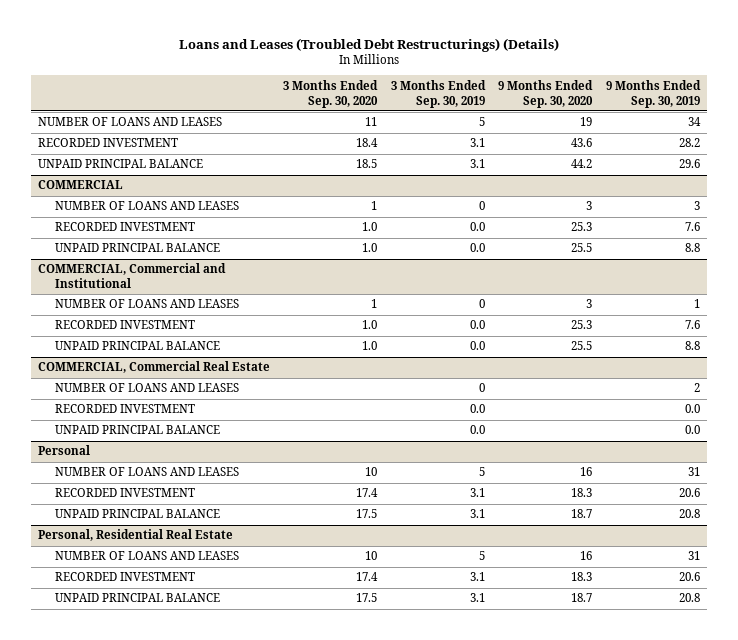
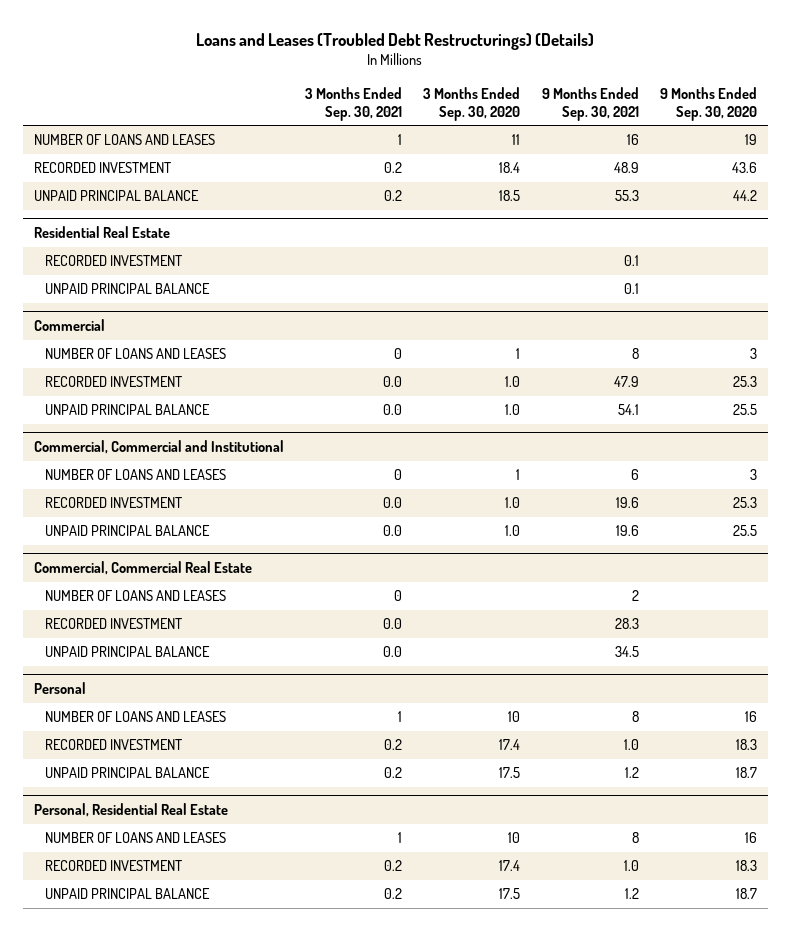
[390,79,486,108] 3 Months Ended Sep. 30, 2019 -> none
[606,79,702,108] 9 Months Ended Sep. 30, 2019 -> none
none -> [305,87,403,121] 3 Months Ended Sep. 30, 2021
none -> [541,87,639,121] 9 Months Ended Sep. 30, 2021
none -> [33,226,170,239] Residential Real Estate
none -> [45,255,183,267] RECORDED INVESTMENT
none -> [45,283,211,295] UNPAID PRINCIPAL BALANCE
[37,180,123,190] COMMERCIAL -> [33,319,105,332] Commercial
[37,263,226,289] COMMERCIAL, Commercial and Institutional -> [33,440,284,455] Commercial, Commercial and Institutional
[37,361,270,374] COMMERCIAL, Commercial Real Estate -> [33,561,252,576] Commercial, Commercial Real Estate

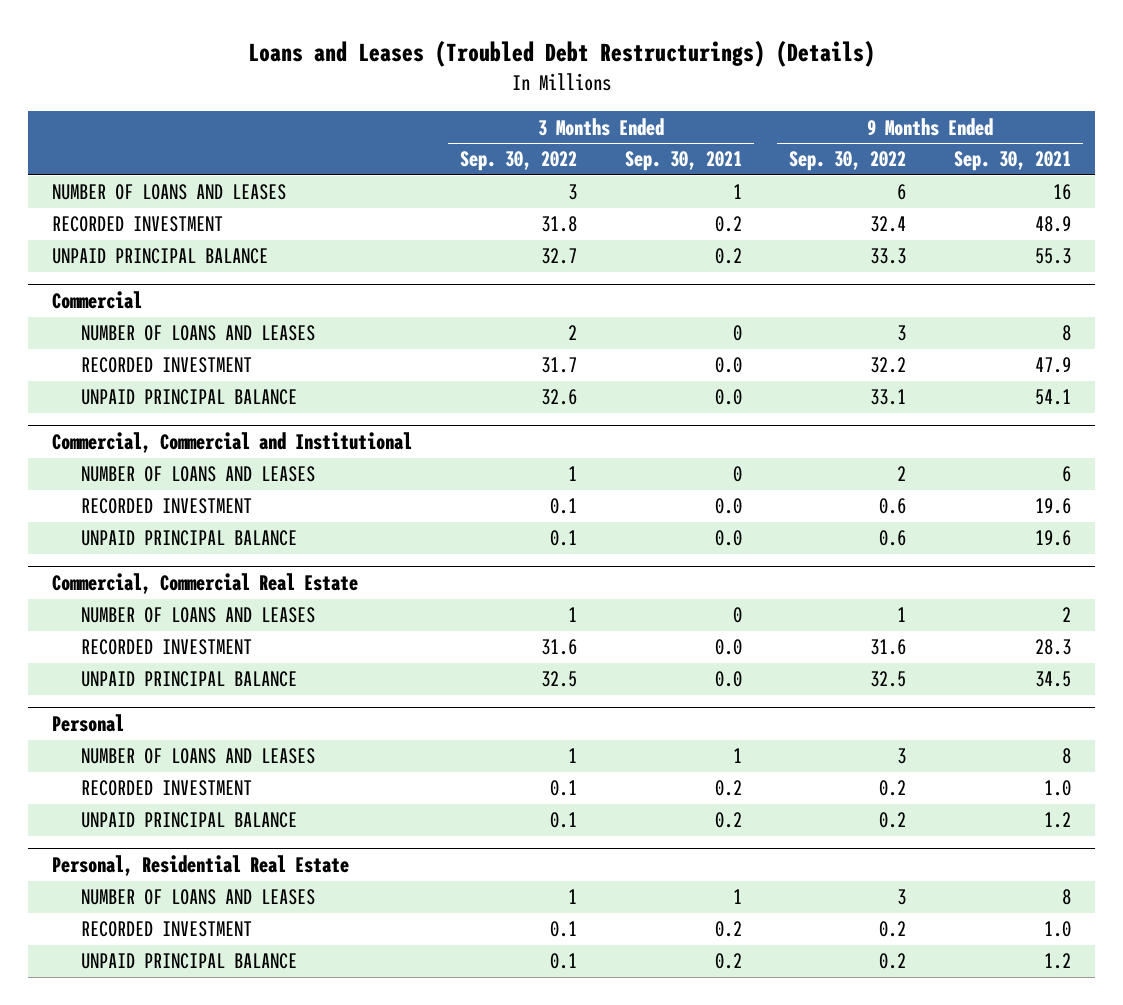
[423,87,521,121] 3 Months Ended Sep. 30, 2020 -> none
[660,87,758,121] 9 Months Ended Sep. 30, 2020 -> none
none -> [459,151,577,172] Sep. 30, 2022
none -> [789,151,907,172] Sep. 30, 2022
[33,226,170,239] Residential Real Estate -> none
[45,255,183,267] RECORDED INVESTMENT -> none
[45,283,211,295] UNPAID PRINCIPAL BALANCE -> none

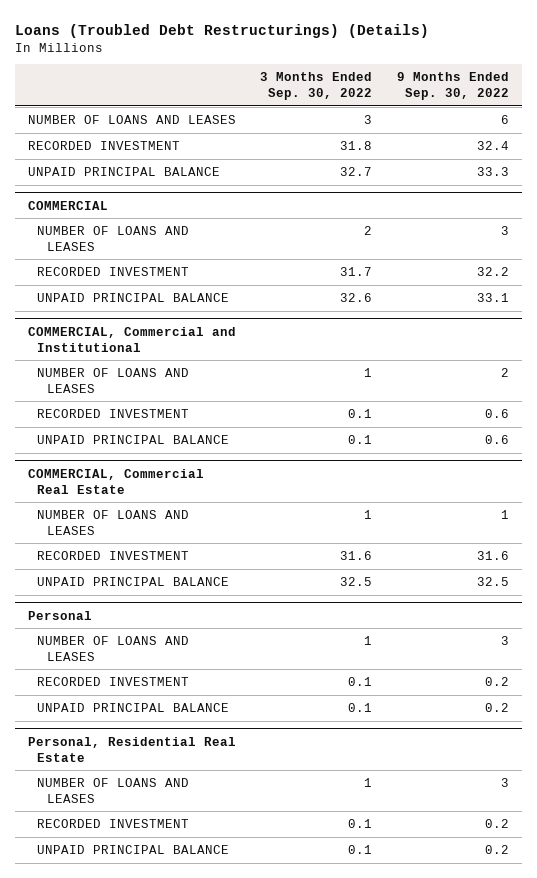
[247,40,875,68] Loans and Leases (Troubled Debt Restructurings) (Details) -> [15,23,430,38] Loans (Troubled Debt Restructurings) (Details)
[624,151,742,172] Sep. 30, 2021 -> none
[954,151,1072,172] Sep. 30, 2021 -> none
[52,291,143,310] Commercial -> [27,200,108,210] COMMERCIAL
[52,432,413,454] Commercial, Commercial and Institutional -> [27,326,236,352] COMMERCIAL, Commercial and Institutional
[52,573,359,595] Commercial, Commercial Real Estate -> [27,468,204,494] COMMERCIAL, Commercial Real Estate

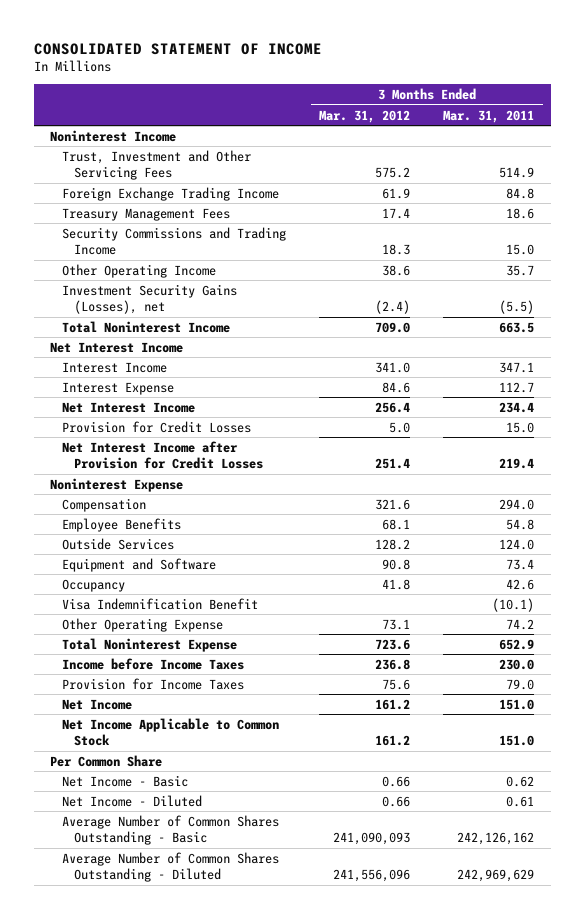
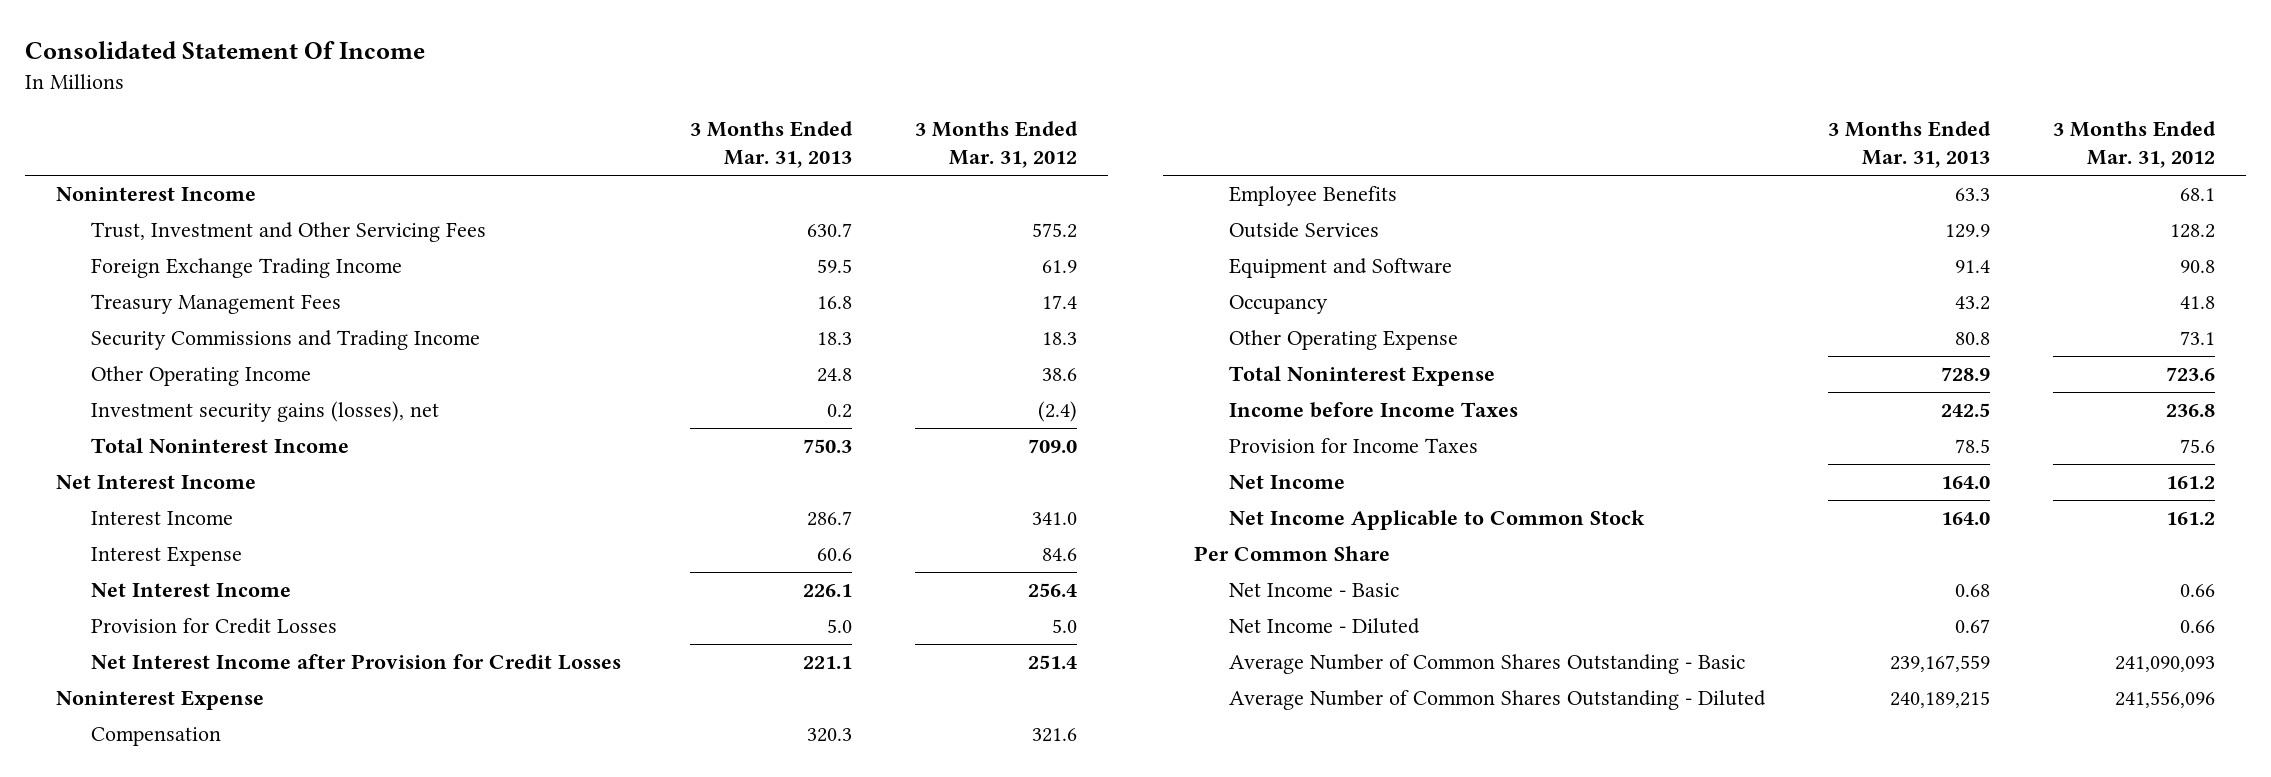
[33,42,322,55] CONSOLIDATED STATEMENT OF INCOME -> [24,40,425,59] Consolidated Statement Of Income
[443,109,535,123] Mar. 31, 2011 -> none
none -> [689,120,853,169] 3 Months Ended Mar. 31, 2013
[62,283,238,315] Investment Security Gains (Losses), net -> [91,401,440,423] Investment security gains (losses), net
[62,597,259,610] Visa Indemnification Benefit -> none

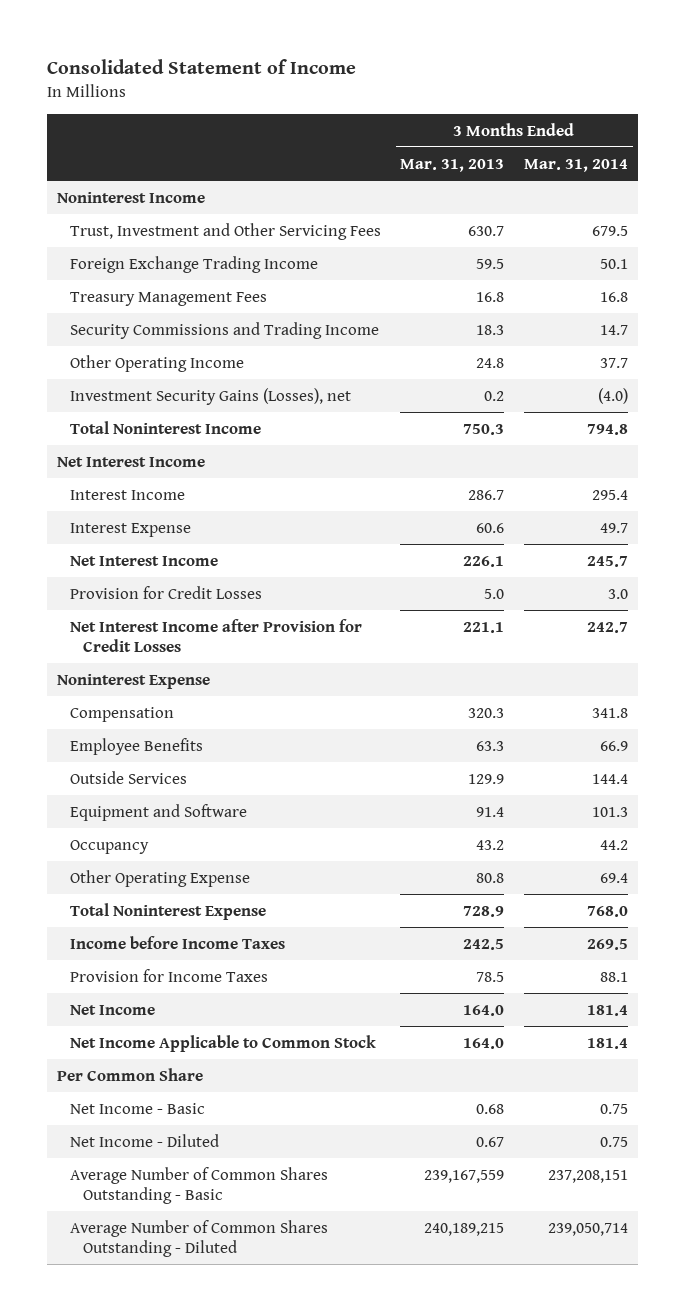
[24,40,425,59] Consolidated Statement Of Income -> [47,58,357,74] Consolidated Statement of Income
[914,120,1078,169] 3 Months Ended Mar. 31, 2012 -> none
none -> [523,158,628,172] Mar. 31, 2014
[91,401,440,423] Investment security gains (losses), net -> [69,387,351,405] Investment Security Gains (Losses), net

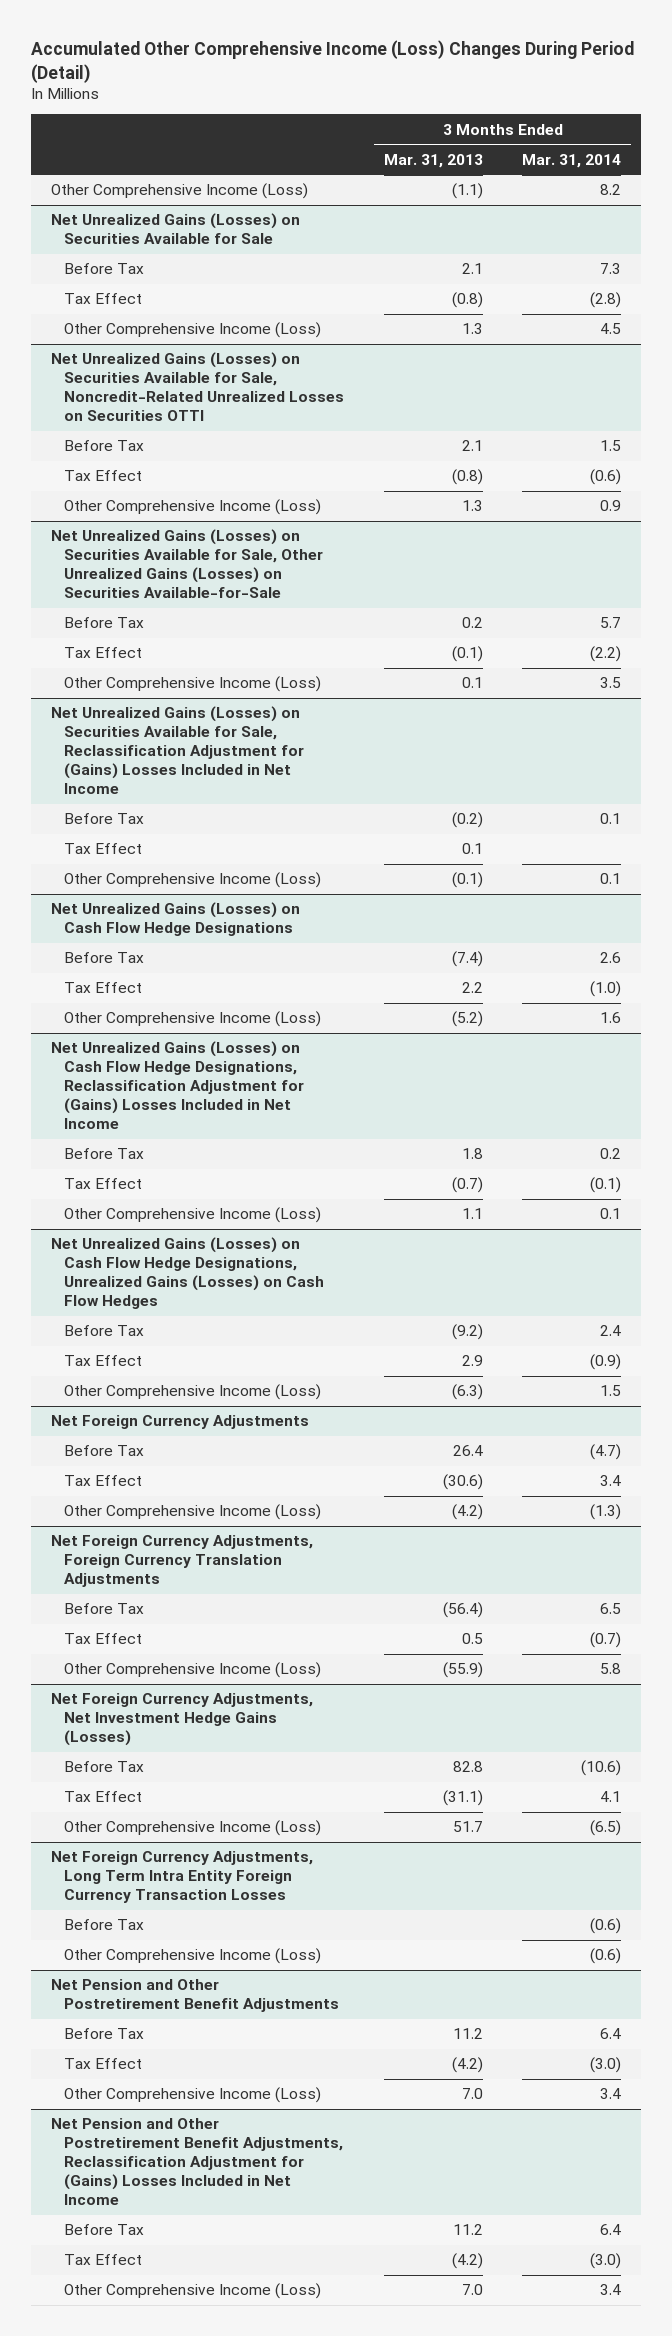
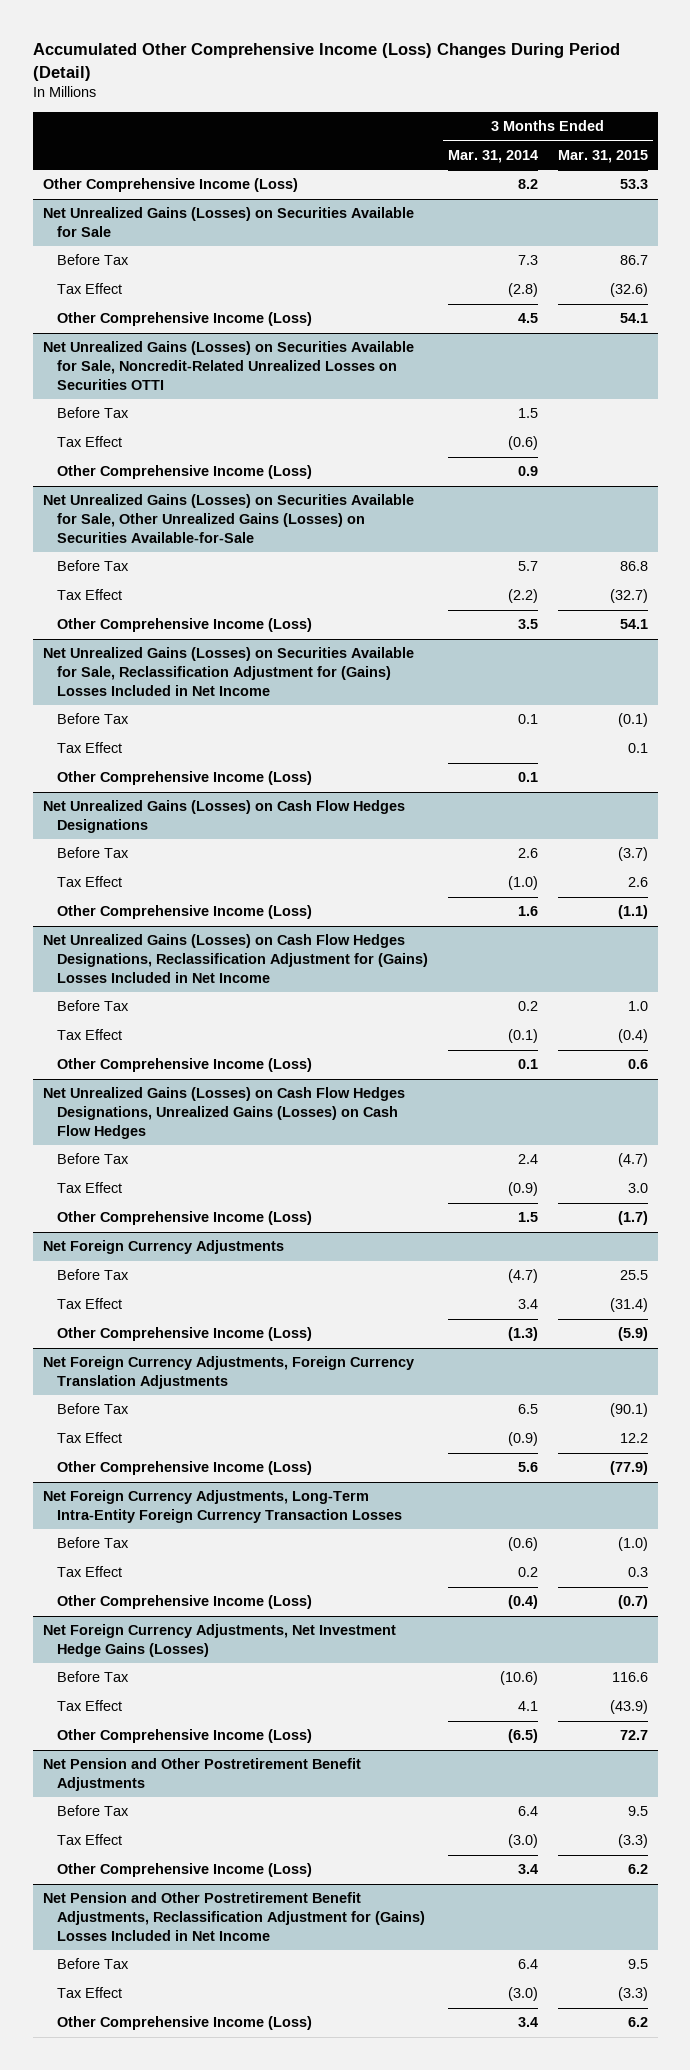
[383,153,483,168] Mar. 31, 2013 -> none
none -> [557,149,648,163] Mar. 31, 2015
[50,902,300,937] Net Unrealized Gains (Losses) on Cash Flow Hedge Designations -> [42,800,405,834] Net Unrealized Gains (Losses) on Cash Flow Hedges Designations
[50,1041,305,1130] Net Unrealized Gains (Losses) on Cash Flow Hedge Designations, Reclassification Adjustment for (Gains) Losses Included in Net Income -> [42,934,428,983] Net Unrealized Gains (Losses) on Cash Flow Hedges Designations, Reclassification Adjustment for (Gains) Losses Included in Net Income
[50,1237,325,1310] Net Unrealized Gains (Losses) on Cash Flow Hedge Designations, Unrealized Gains (Losses) on Cash Flow Hedges -> [42,1087,405,1139] Net Unrealized Gains (Losses) on Cash Flow Hedges Designations, Unrealized Gains (Losses) on Cash Flow Hedges
[590,1632,622,1649] (0.7) -> [507,1432,538,1447] (0.9)
[600,1663,622,1675] 5.8 -> [517,1462,538,1473] 5.6
none -> [42,1490,402,1524] Net Foreign Currency Adjustments, Long-Term Intra-Entity Foreign Currency Transaction Losses
none -> [56,1537,129,1549] Before Tax
none -> [56,1566,122,1578] Tax Effect
none -> [56,1595,312,1610] Other Comprehensive Income (Loss)
[50,1851,313,1904] Net Foreign Currency Adjustments, Long Term Intra Entity Foreign Currency Transaction Losses -> none
[64,1919,145,1931] Before Tax -> none
[64,1948,322,1965] Other Comprehensive Income (Loss) -> none

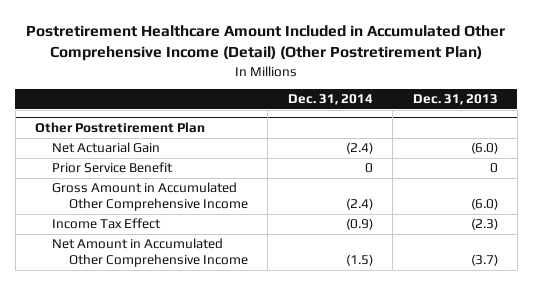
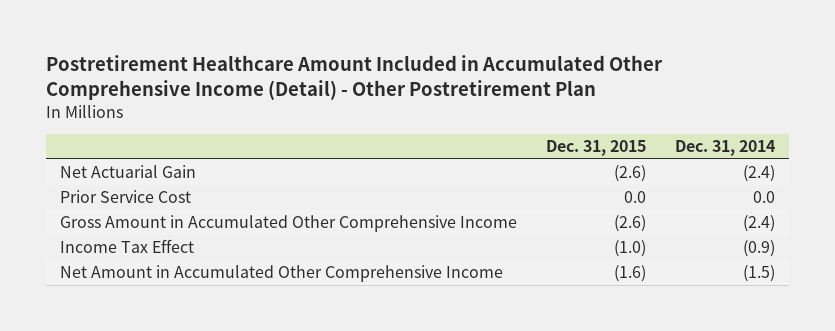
[26,25,506,62] Postretirement Healthcare Amount Included in Accumulated Other Comprehensive Income (Detail) (Other Postretirement Plan) -> [45,54,663,100] Postretirement Healthcare Amount Included in Accumulated Other Comprehensive Income (Detail) - Other Postretirement Plan
[412,94,498,106] Dec. 31, 2013 -> none
none -> [545,140,646,157] Dec. 31, 2015
[35,122,206,134] Other Postretirement Plan -> none
[52,162,174,174] Prior Service Benefit -> [60,190,192,204] Prior Service Cost
[364,163,373,174] 0 -> [752,191,775,204] 0.0

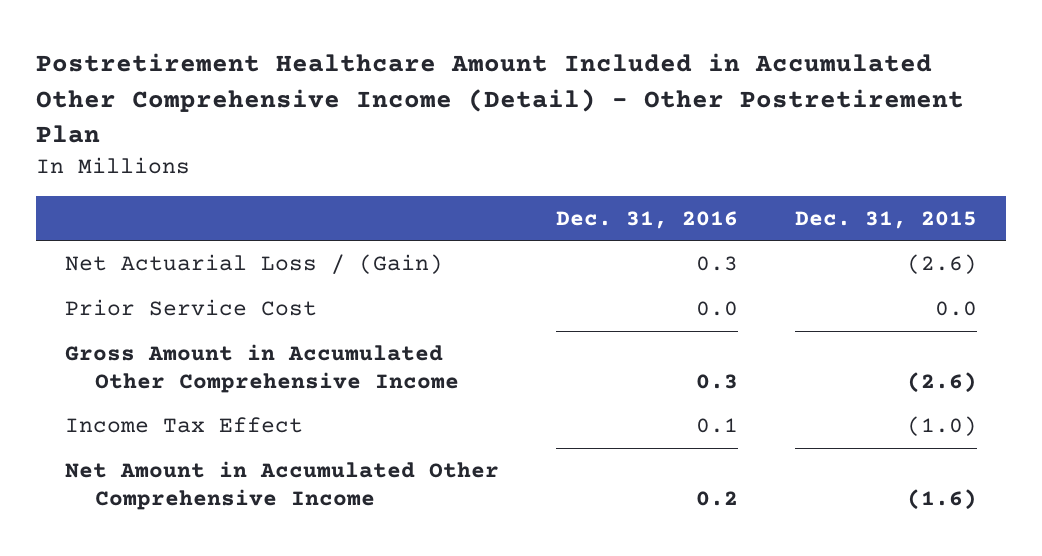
[674,140,775,157] Dec. 31, 2014 -> none
none -> [556,210,739,229] Dec. 31, 2016
[60,165,197,179] Net Actuarial Gain -> [64,253,443,274] Net Actuarial Loss / (Gain)

